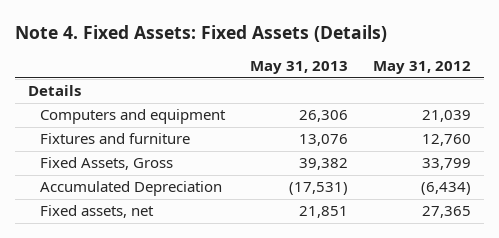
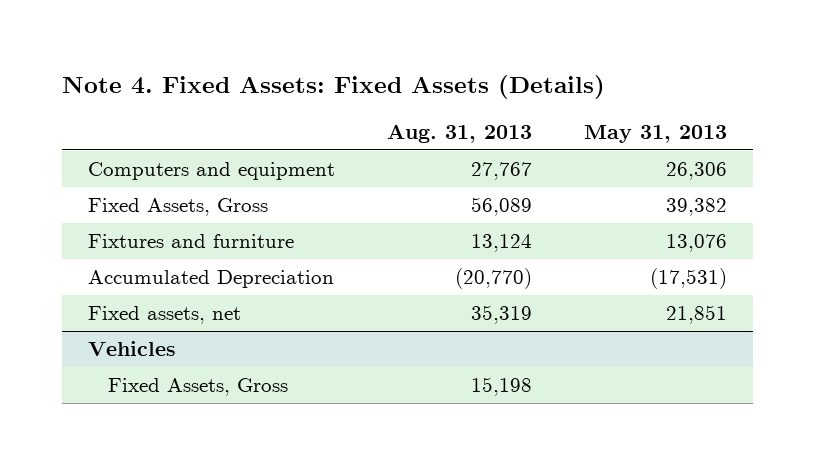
[373,61,472,75] May 31, 2012 -> none
none -> [386,123,532,143] Aug. 31, 2013
[27,85,81,97] Details -> none
[40,133,191,145] Fixtures and furniture -> [87,233,294,248] Fixtures and furniture
none -> [87,340,176,356] Vehicles
none -> [107,377,288,396] Fixed Assets, Gross

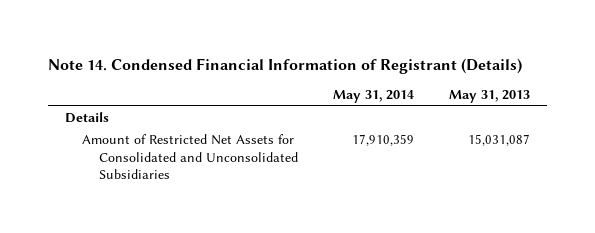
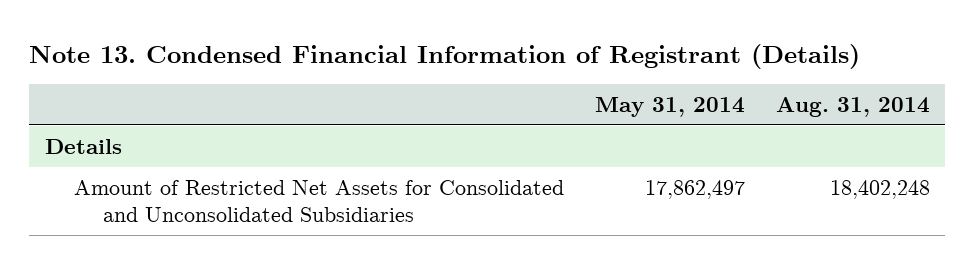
[47,57,522,74] Note 14. Condensed Financial Information of Registrant (Details) -> [29,43,861,69] Note 13. Condensed Financial Information of Registrant (Details)
[448,90,530,104] May 31, 2013 -> none
none -> [775,96,930,117] Aug. 31, 2014
[352,134,415,147] 17,910,359 -> [644,179,745,199] 17,862,497

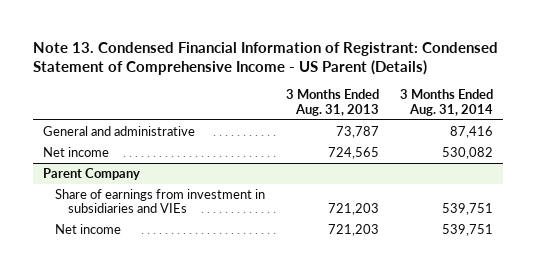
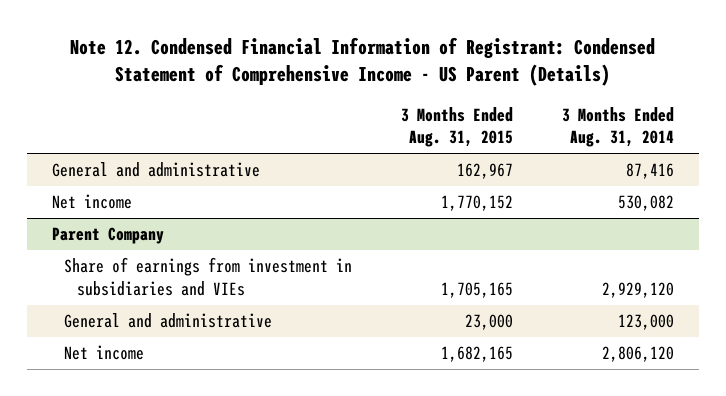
[32,41,498,76] Note 13. Condensed Financial Information of Registrant: Condensed Statement of Comprehensive Income - US Parent (Details) -> [70,37,656,87] Note 12. Condensed Financial Information of Registrant: Condensed Statement of Comprehensive Income - US Parent (Details)
[286,89,380,117] 3 Months Ended Aug. 31, 2013 -> none
none -> [401,107,514,148] 3 Months Ended Aug. 31, 2015
[441,203,493,216] 539,751 -> [602,281,675,298] 2,929,120
none -> [64,313,273,329] General and administrative
[441,223,493,236] 539,751 -> [602,346,675,363] 2,806,120

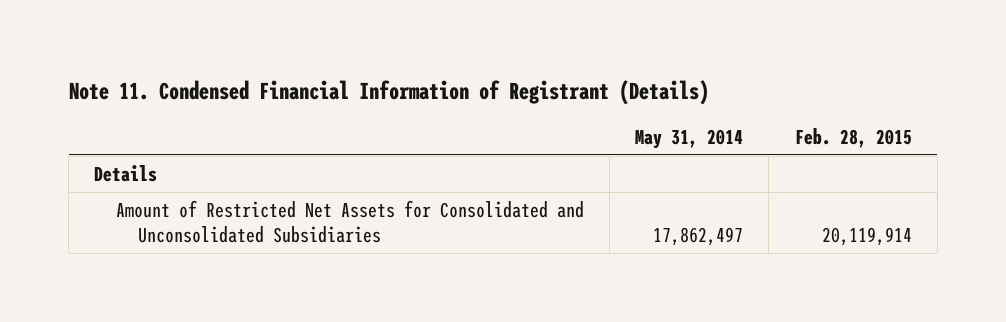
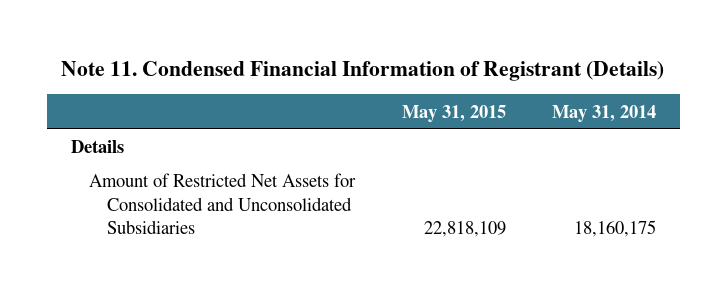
[794,127,912,148] Feb. 28, 2015 -> none
none -> [401,104,506,122] May 31, 2015
[653,227,744,247] 17,862,497 -> [574,220,657,238] 18,160,175

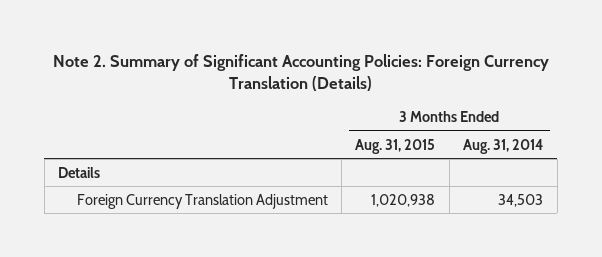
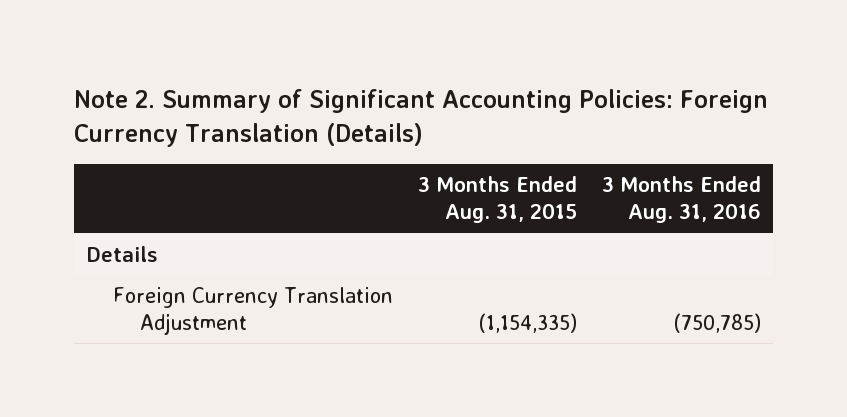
[463,138,544,154] Aug. 31, 2014 -> none
none -> [601,176,761,224] 3 Months Ended Aug. 31, 2016
[371,193,436,207] 1,020,938 -> [477,313,577,334] (1,154,335)

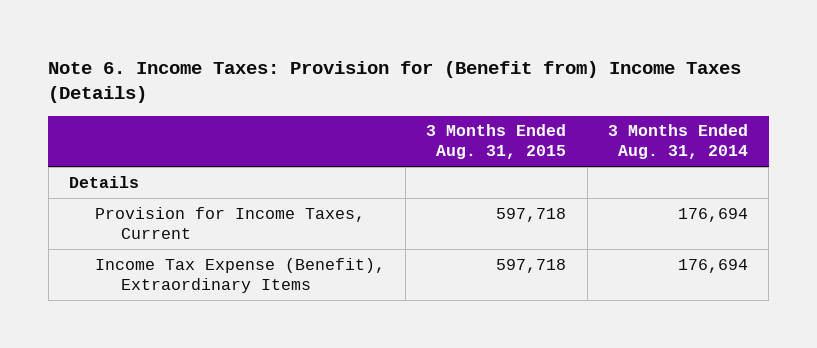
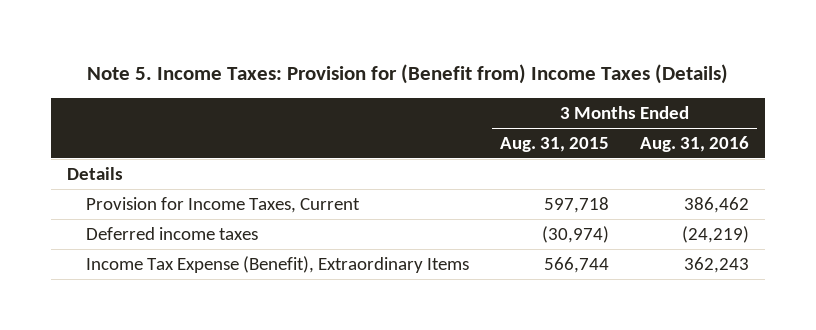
[48,60,742,104] Note 6. Income Taxes: Provision for (Benefit from) Income Taxes (Details) -> [87,63,729,84] Note 5. Income Taxes: Provision for (Benefit from) Income Taxes (Details)
[607,124,748,160] 3 Months Ended Aug. 31, 2014 -> none
none -> [640,135,750,152] Aug. 31, 2016
none -> [85,226,258,240] Deferred income taxes
[496,258,567,273] 597,718 -> [544,256,610,273] 566,744

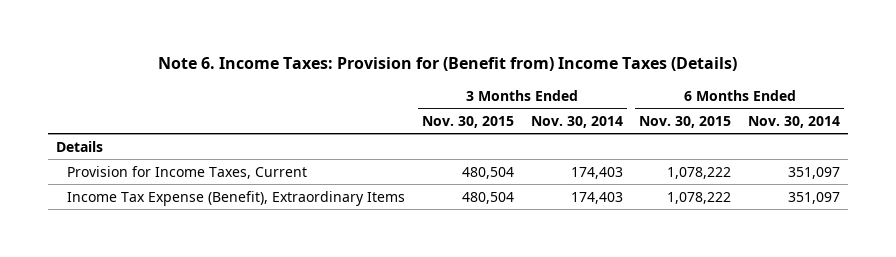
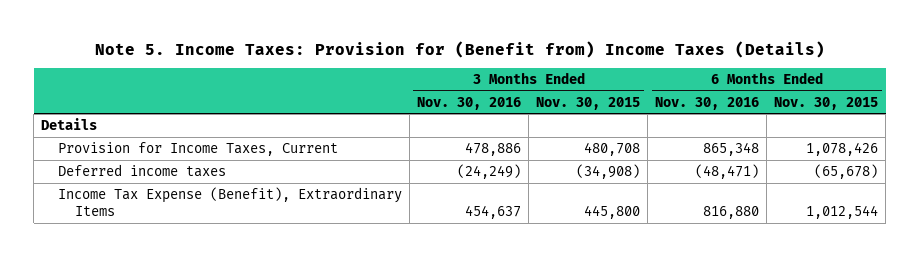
[157,57,737,72] Note 6. Income Taxes: Provision for (Benefit from) Income Taxes (Details) -> [94,40,825,58] Note 5. Income Taxes: Provision for (Benefit from) Income Taxes (Details)
[530,115,623,128] Nov. 30, 2014 -> none
[747,115,840,128] Nov. 30, 2014 -> none
none -> [417,96,522,110] Nov. 30, 2016
none -> [655,96,760,110] Nov. 30, 2016
[461,166,514,179] 480,504 -> [584,142,641,157] 480,708
[667,166,732,179] 1,078,222 -> [806,142,879,157] 1,078,426
none -> [58,164,227,178] Deferred income taxes
[461,191,514,204] 480,504 -> [584,204,641,219] 445,800
[667,191,732,204] 1,078,222 -> [806,204,879,219] 1,012,544

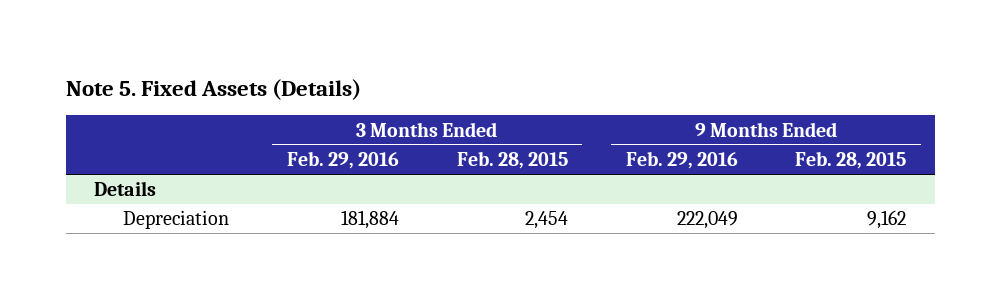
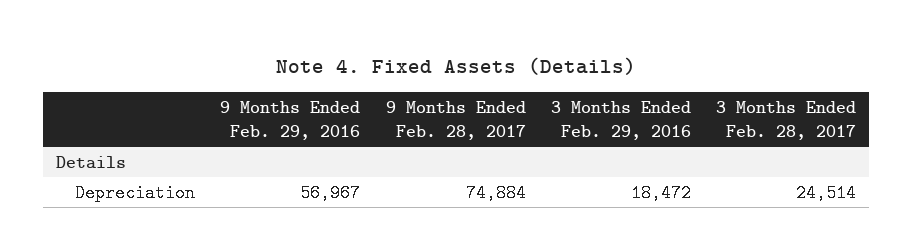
[65,78,361,100] Note 5. Fixed Assets (Details) -> [276,57,637,76] Note 4. Fixed Assets (Details)
[456,151,568,170] Feb. 28, 2015 -> none
[795,151,907,170] Feb. 28, 2015 -> none
none -> [385,101,526,141] 9 Months Ended Feb. 28, 2017
none -> [716,101,857,141] 3 Months Ended Feb. 28, 2017
[340,210,399,230] 181,884 -> [630,183,691,202] 18,472
[676,211,738,230] 222,049 -> [300,183,361,202] 56,967

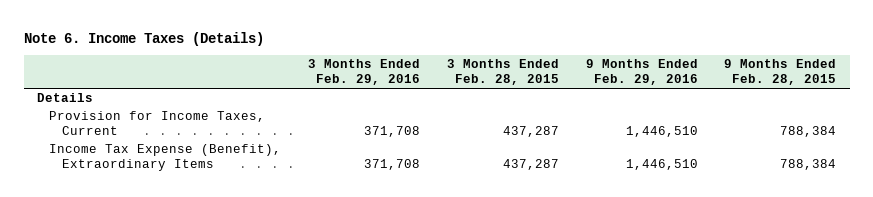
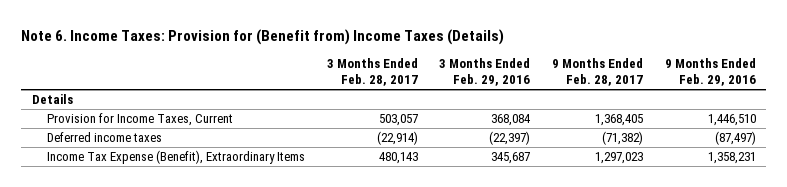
[23,31,264,46] Note 6. Income Taxes (Details) -> [20,29,504,46] Note 6. Income Taxes: Provision for (Benefit from) Income Taxes (Details)
[446,59,559,86] 3 Months Ended Feb. 28, 2015 -> none
[724,59,837,86] 9 Months Ended Feb. 28, 2015 -> none
none -> [326,58,418,87] 3 Months Ended Feb. 28, 2017
none -> [551,58,643,87] 9 Months Ended Feb. 28, 2017
[364,126,421,138] 371,708 -> [491,114,532,127] 368,084
none -> [46,132,162,143] Deferred income taxes
[364,159,421,171] 371,708 -> [491,152,531,165] 345,687
[625,159,698,171] 1,446,510 -> [707,152,756,165] 1,358,231

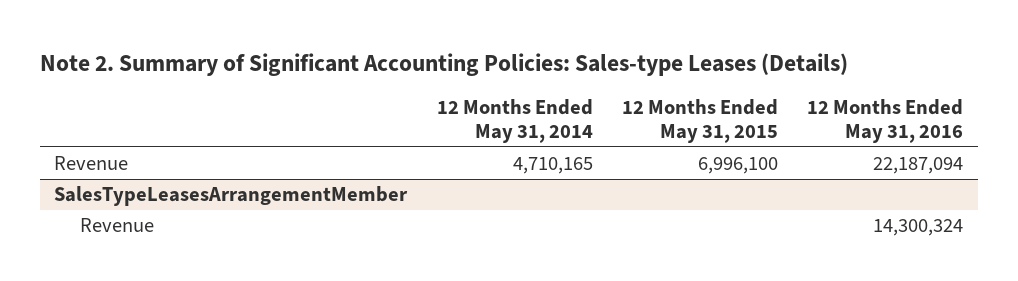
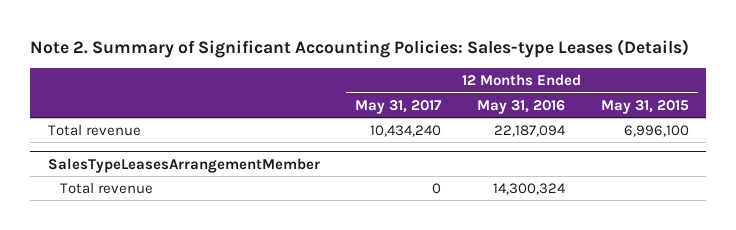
[436,98,593,144] 12 Months Ended May 31, 2014 -> none
none -> [355,99,443,114] May 31, 2017
[54,156,129,171] Revenue -> [47,123,141,136] Total revenue
[79,218,154,233] Revenue -> [60,181,154,194] Total revenue

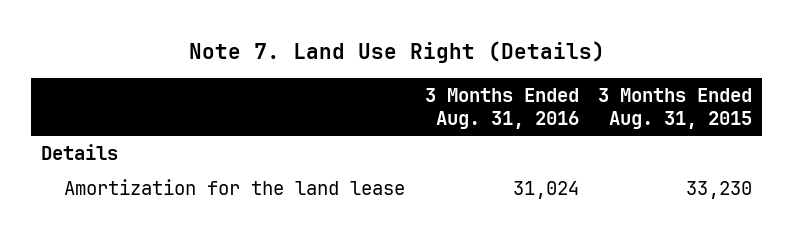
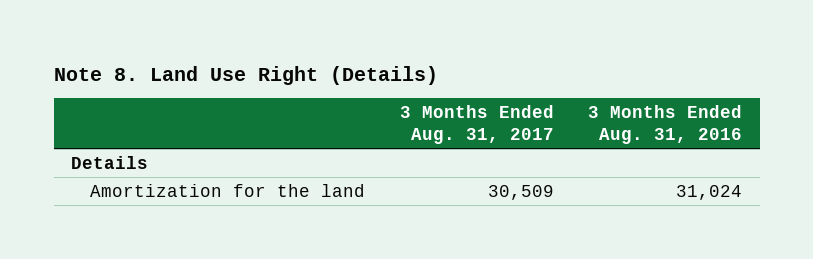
[188,41,605,64] Note 7. Land Use Right (Details) -> [53,65,438,85] Note 8. Land Use Right (Details)
[598,88,753,129] 3 Months Ended Aug. 31, 2015 -> none
none -> [399,105,554,144] 3 Months Ended Aug. 31, 2017
[63,179,405,196] Amortization for the land lease -> [89,183,365,197] Amortization for the land

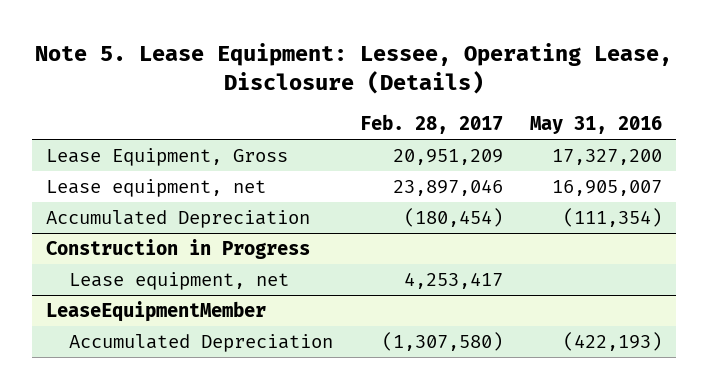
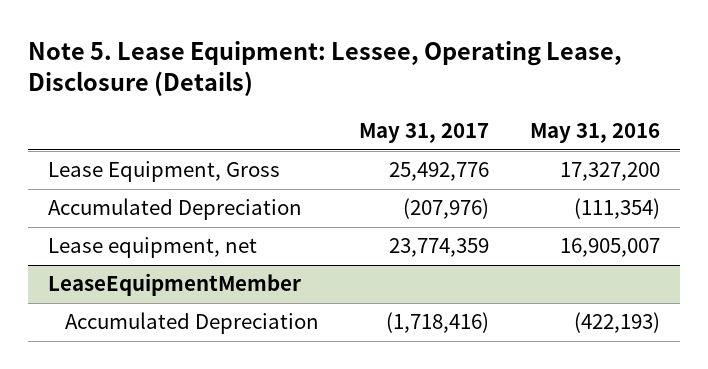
[359,114,503,135] Feb. 28, 2017 -> none
none -> [359,123,490,144] May 31, 2017
[45,238,310,259] Construction in Progress -> none
[68,271,289,290] Lease equipment, net -> none
[45,178,266,197] Lease equipment, net -> [48,237,258,259] Lease equipment, net

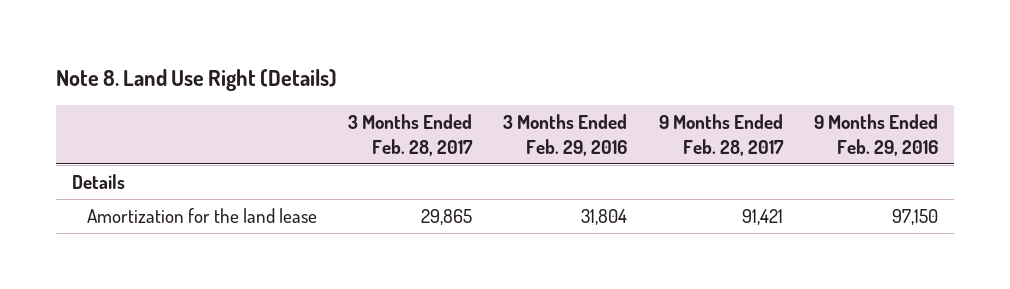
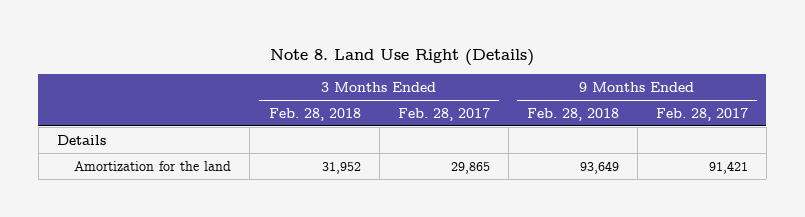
[503,114,628,156] 3 Months Ended Feb. 29, 2016 -> none
[813,114,938,156] 9 Months Ended Feb. 29, 2016 -> none
none -> [268,107,361,121] Feb. 28, 2018
none -> [526,107,619,121] Feb. 28, 2018
[86,208,317,224] Amortization for the land lease -> [74,160,232,171] Amortization for the land

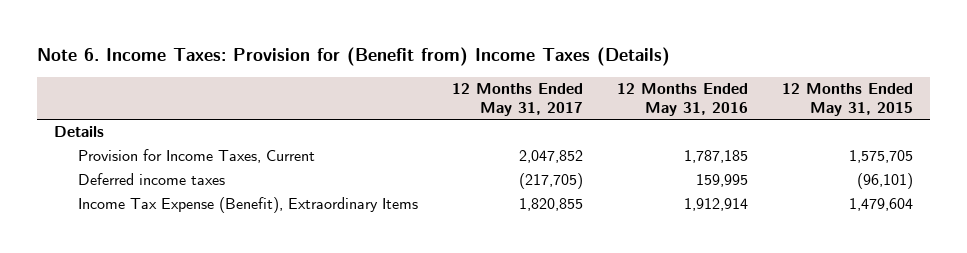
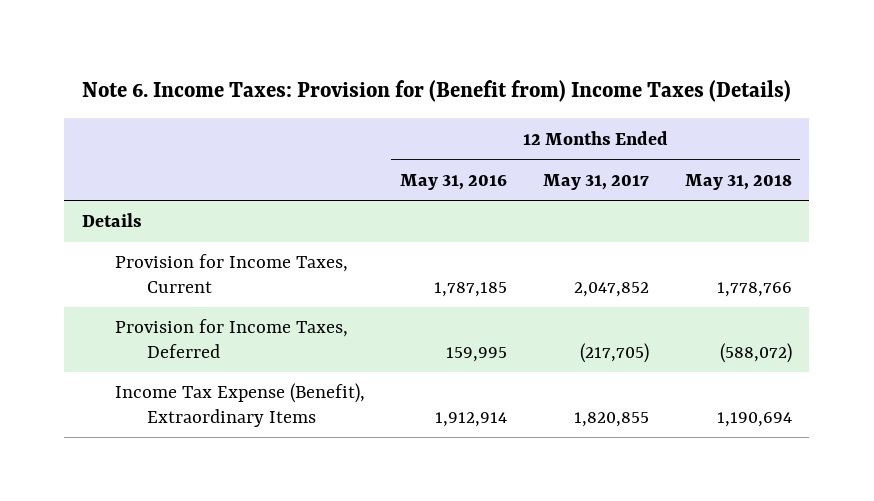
[781,83,913,116] 12 Months Ended May 31, 2015 -> none
none -> [684,173,792,190] May 31, 2018
[77,173,225,186] Deferred income taxes -> [114,319,348,358] Provision for Income Taxes, Deferred

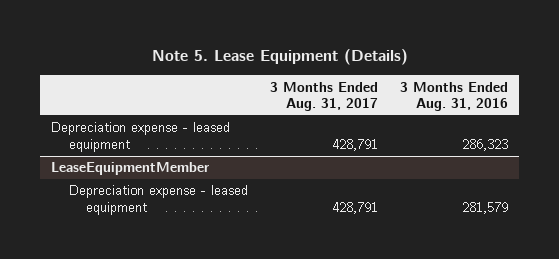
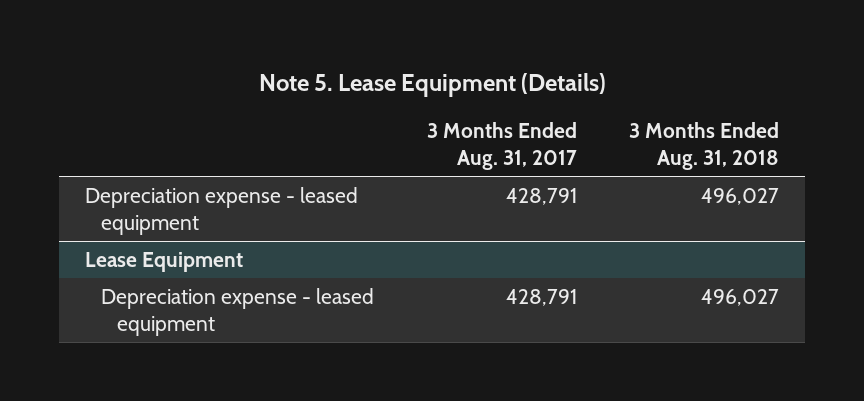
[400,81,509,112] 3 Months Ended Aug. 31, 2016 -> none
none -> [629,122,780,171] 3 Months Ended Aug. 31, 2018
[51,162,210,176] LeaseEquipmentMember -> [85,251,244,272] Lease Equipment

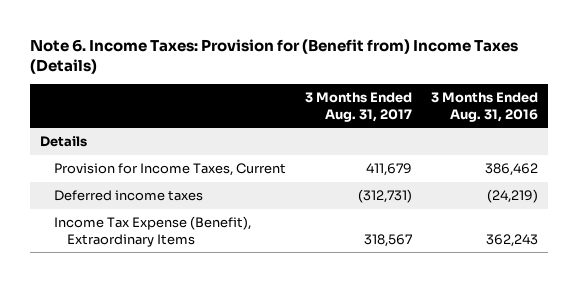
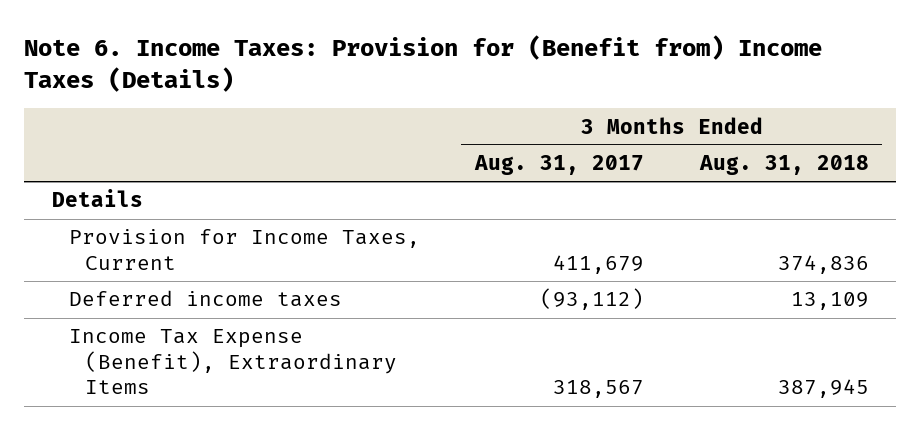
[431,92,539,122] 3 Months Ended Aug. 31, 2016 -> none
none -> [698,155,869,176] Aug. 31, 2018
[357,189,412,204] (312,731) -> [540,288,645,311] (93,112)

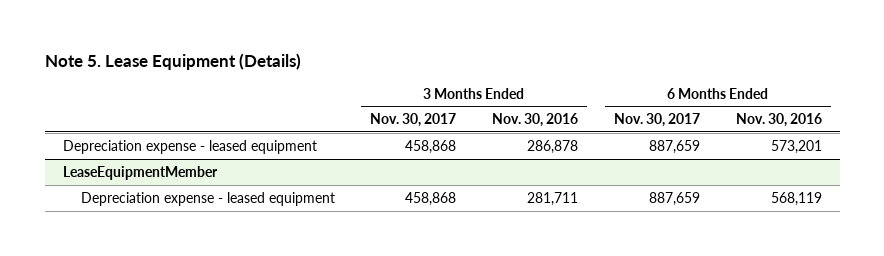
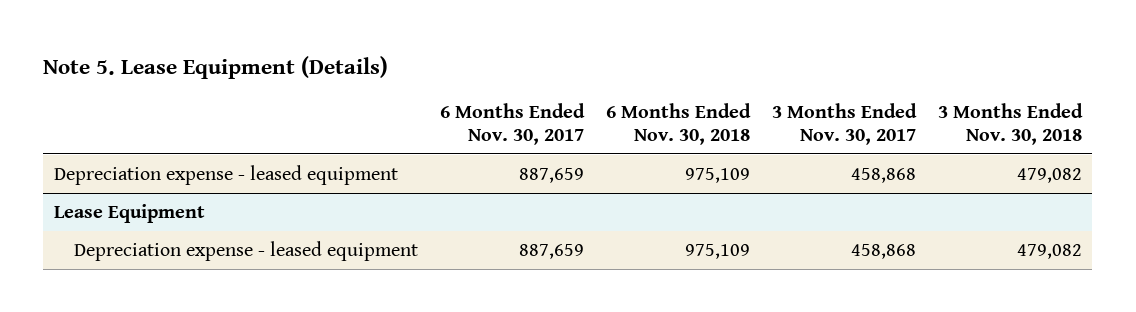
[492,113,579,128] Nov. 30, 2016 -> none
[735,113,822,128] Nov. 30, 2016 -> none
none -> [605,102,751,145] 6 Months Ended Nov. 30, 2018
none -> [937,102,1083,145] 3 Months Ended Nov. 30, 2018
[62,165,218,180] LeaseEquipmentMember -> [54,203,206,223] Lease Equipment

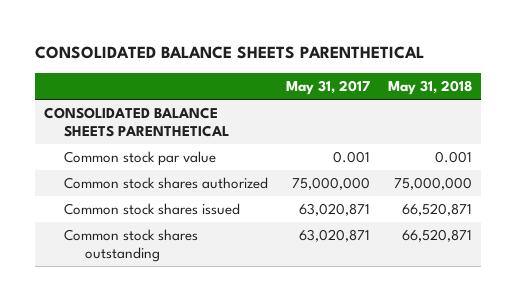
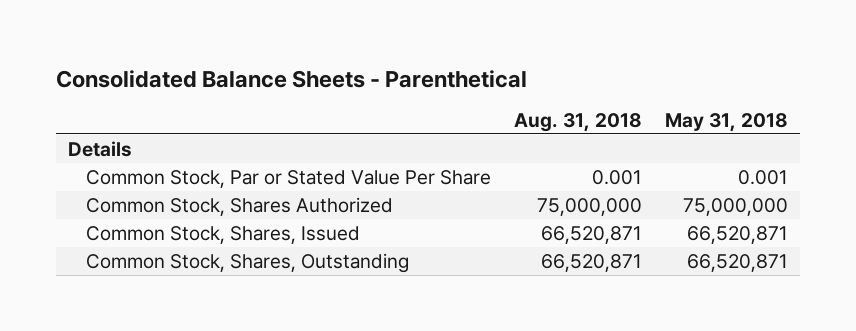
[35,46,425,60] CONSOLIDATED BALANCE SHEETS PARENTHETICAL -> [56,69,528,88] Consolidated Balance Sheets - Parenthetical
[286,80,371,96] May 31, 2017 -> none
none -> [513,112,642,132] Aug. 31, 2018
[43,106,230,138] CONSOLIDATED BALANCE SHEETS PARENTHETICAL -> none
none -> [67,140,132,157] Details
[64,150,217,166] Common stock par value -> [85,169,491,188] Common Stock, Par or Stated Value Per Share
[64,176,269,189] Common stock shares authorized -> [85,196,393,216] Common Stock, Shares Authorized
[64,202,241,215] Common stock shares issued -> [85,225,360,244] Common Stock, Shares, Issued
[64,228,199,263] Common stock shares outstanding -> [85,252,409,273] Common Stock, Shares, Outstanding

